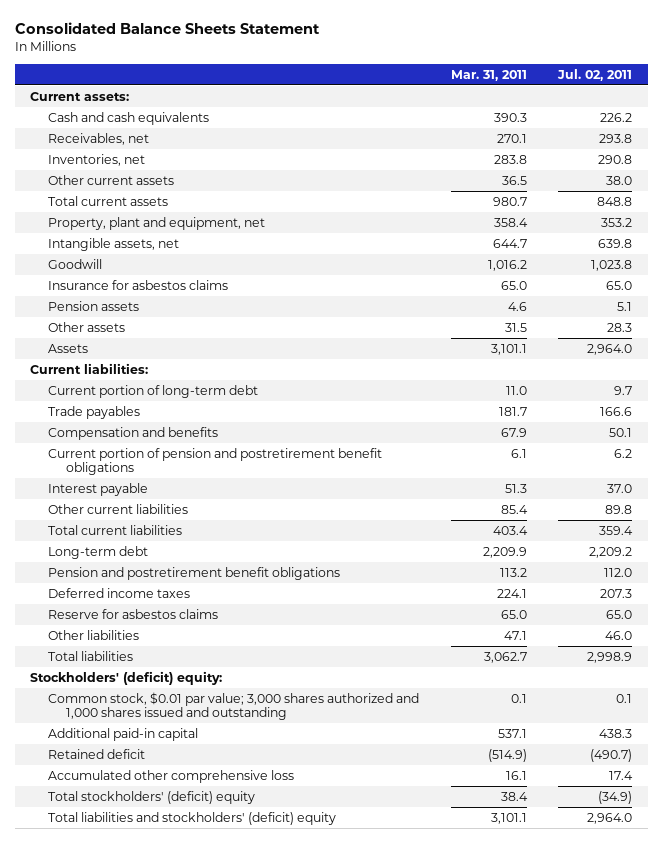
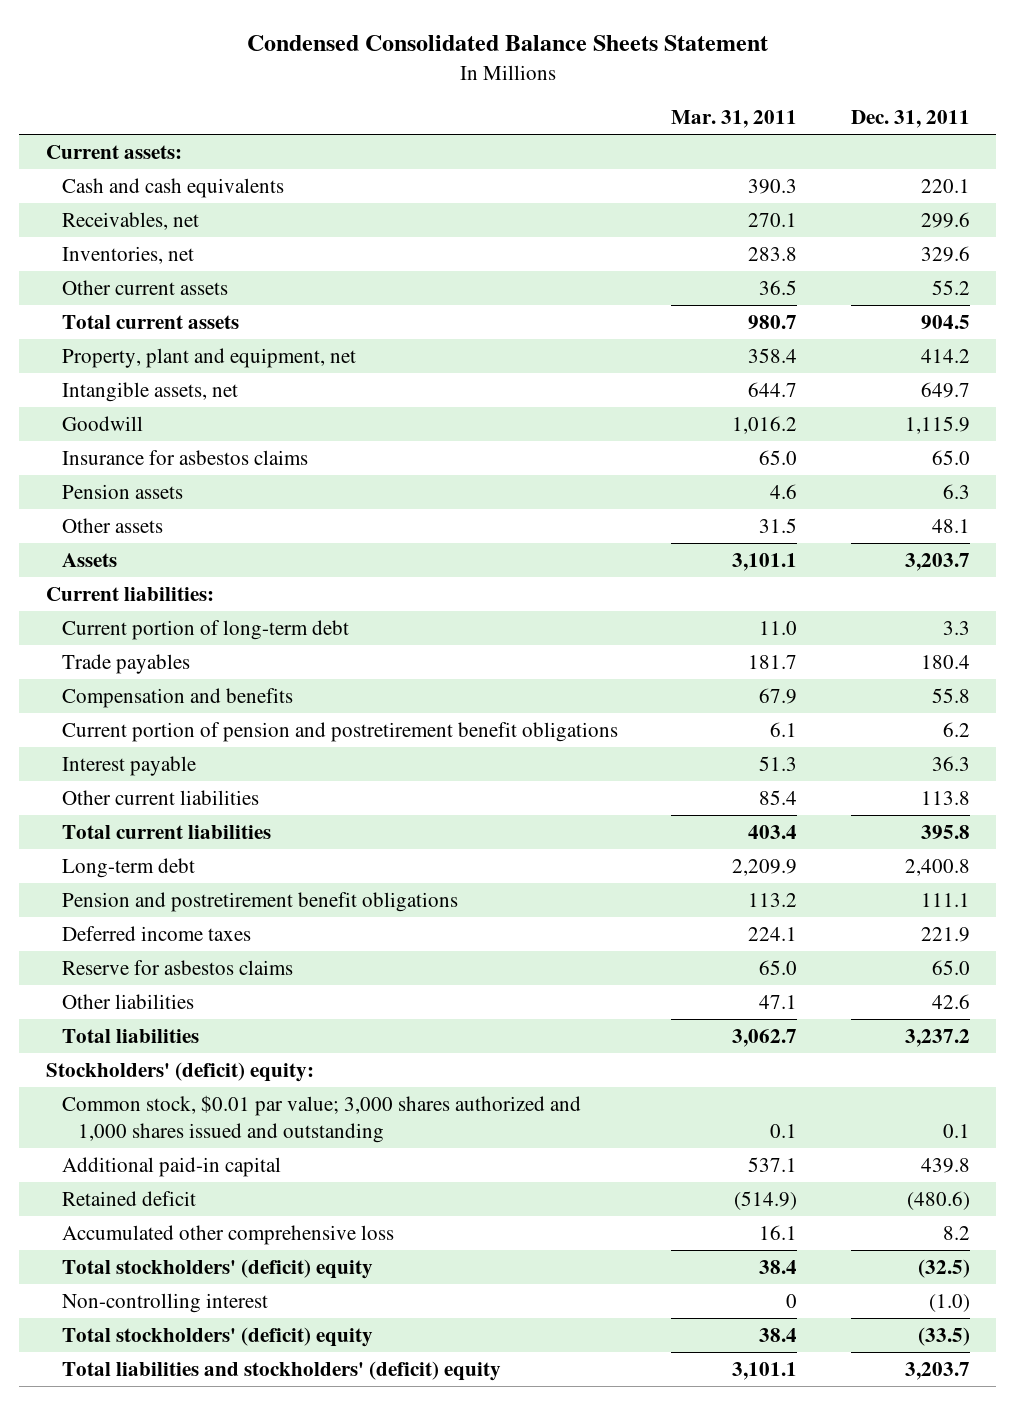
[14,22,320,35] Consolidated Balance Sheets Statement -> [246,35,768,52] Condensed Consolidated Balance Sheets Statement
[557,68,633,81] Jul. 02, 2011 -> none
none -> [850,110,970,129] Dec. 31, 2011
none -> [62,1292,269,1313] Non-controlling interest
none -> [62,1326,374,1347] Total stockholders' (deficit) equity

